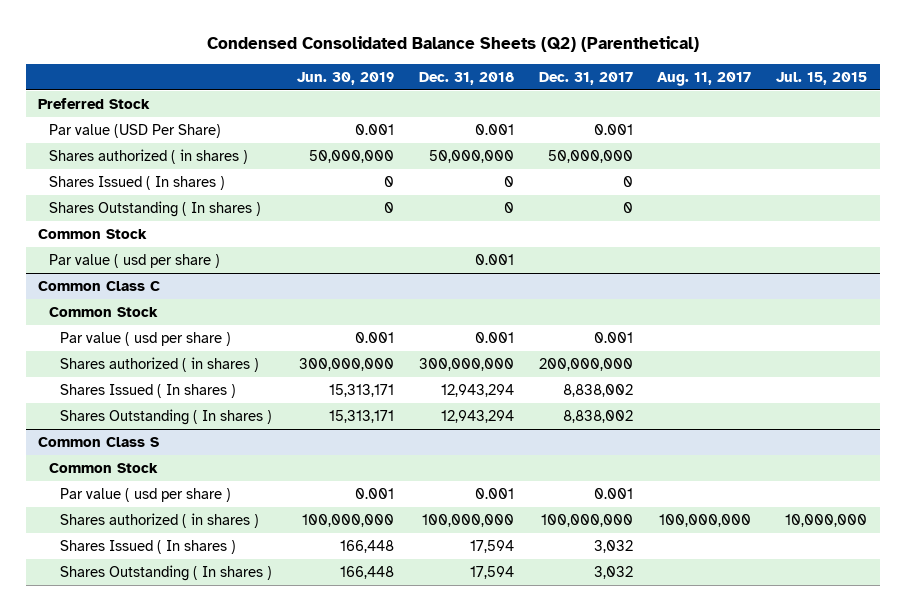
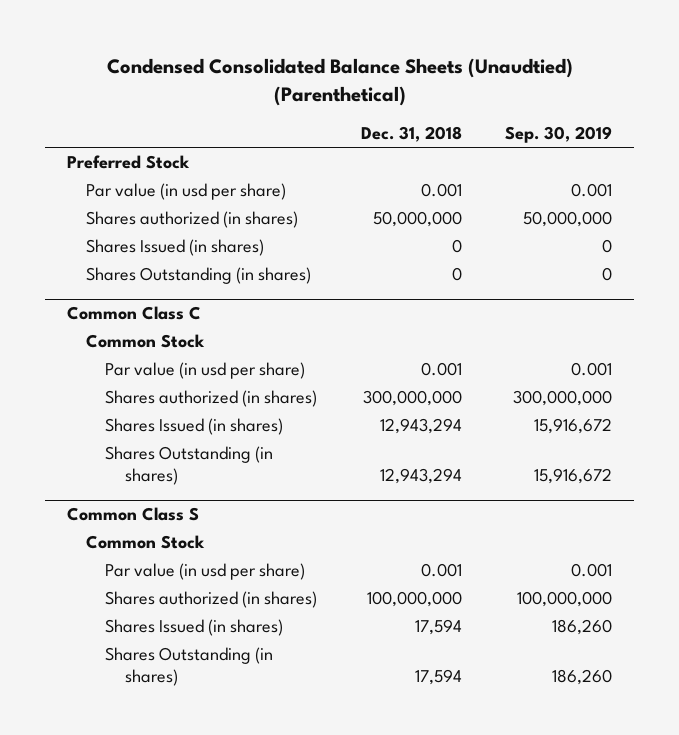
[206,35,699,52] Condensed Consolidated Balance Sheets (Q2) (Parenthetical) -> [106,58,573,107] Condensed Consolidated Balance Sheets (Unaudtied) (Parenthetical)
[297,71,395,85] Jun. 30, 2019 -> none
[538,71,633,85] Dec. 31, 2017 -> none
[657,71,752,86] Aug. 11, 2017 -> none
[776,71,868,85] Jul. 15, 2015 -> none
none -> [505,126,613,144] Sep. 30, 2019
[38,229,148,240] Common Stock -> none
[49,254,221,269] Par value ( usd per share ) -> none
[49,124,222,139] Par value (USD Per Share) -> [86,182,287,200] Par value (in usd per share)
[49,149,249,165] Shares authorized ( in shares ) -> [86,210,299,228] Shares authorized (in shares)
[49,176,226,191] Shares Issued ( In shares ) -> [86,238,265,256] Shares Issued (in shares)
[49,201,262,218] Shares Outstanding ( In shares ) -> [86,266,312,284] Shares Outstanding (in shares)
[60,332,232,347] Par value ( usd per share ) -> [105,361,306,379] Par value (in usd per share)
[60,357,260,373] Shares authorized ( in shares ) -> [105,389,318,407] Shares authorized (in shares)
[60,384,237,399] Shares Issued ( In shares ) -> [105,417,284,435] Shares Issued (in shares)
[60,409,273,426] Shares Outstanding ( In shares ) -> [105,445,274,486] Shares Outstanding (in shares)
[60,488,232,503] Par value ( usd per share ) -> [105,562,306,580] Par value (in usd per share)
[60,513,260,529] Shares authorized ( in shares ) -> [105,590,318,608] Shares authorized (in shares)
[60,540,237,555] Shares Issued ( In shares ) -> [105,618,284,636] Shares Issued (in shares)
[60,565,273,582] Shares Outstanding ( In shares ) -> [105,646,274,687] Shares Outstanding (in shares)

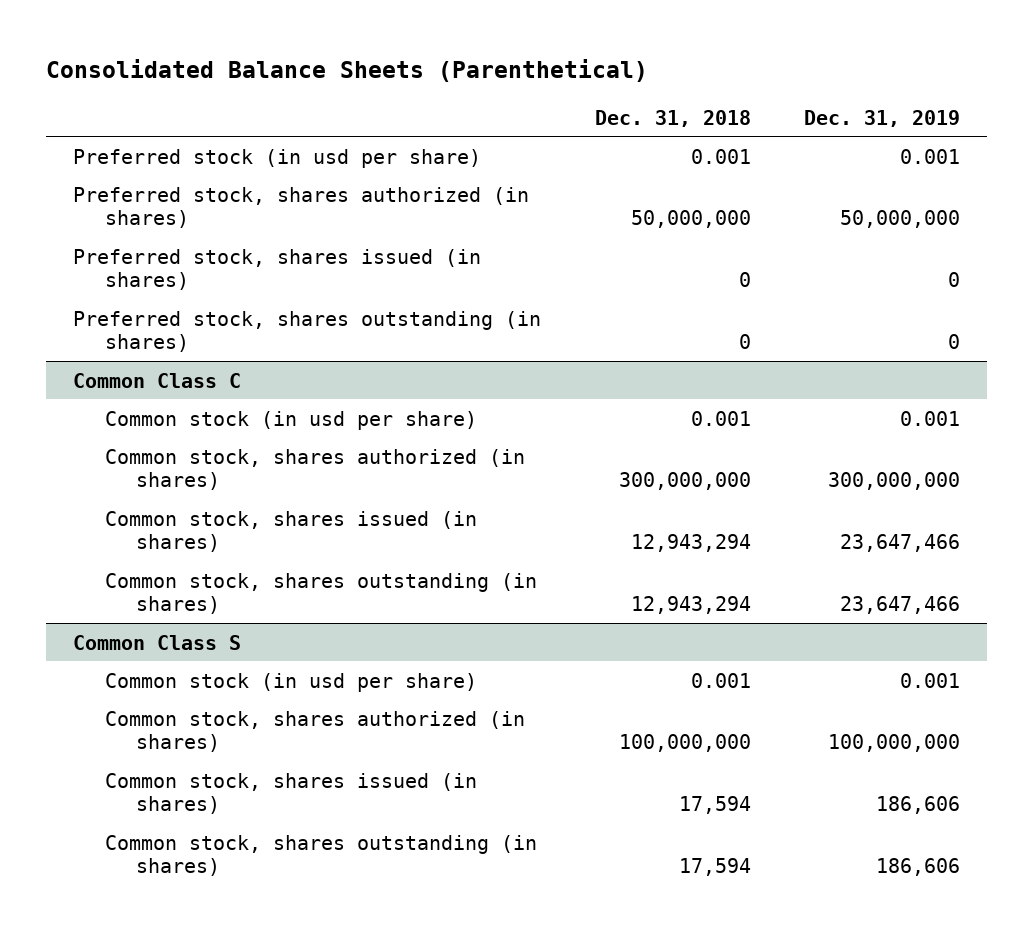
[106,58,573,107] Condensed Consolidated Balance Sheets (Unaudtied) (Parenthetical) -> [46,58,649,82] Consolidated Balance Sheets (Parenthetical)
[505,126,613,144] Sep. 30, 2019 -> none
none -> [804,109,961,127] Dec. 31, 2019
[67,154,191,169] Preferred Stock -> none
[86,182,287,200] Par value (in usd per share) -> [73,148,482,168] Preferred stock (in usd per share)
[86,210,299,228] Shares authorized (in shares) -> [73,186,530,229] Preferred stock, shares authorized (in shares)
[86,238,265,256] Shares Issued (in shares) -> [73,248,482,291] Preferred stock, shares issued (in shares)
[86,266,312,284] Shares Outstanding (in shares) -> [73,310,542,353] Preferred stock, shares outstanding (in shares)
[86,333,206,348] Common Stock -> none
[105,361,306,379] Par value (in usd per share) -> [104,410,477,430] Common stock (in usd per share)
[105,389,318,407] Shares authorized (in shares) -> [104,448,525,491] Common stock, shares authorized (in shares)
[105,417,284,435] Shares Issued (in shares) -> [104,510,477,553] Common stock, shares issued (in shares)
[105,445,274,486] Shares Outstanding (in shares) -> [104,572,537,615] Common stock, shares outstanding (in shares)
[86,534,206,549] Common Stock -> none
[105,562,306,580] Par value (in usd per share) -> [104,672,477,692] Common stock (in usd per share)
[105,590,318,608] Shares authorized (in shares) -> [104,710,525,753] Common stock, shares authorized (in shares)
[105,618,284,636] Shares Issued (in shares) -> [104,772,477,815] Common stock, shares issued (in shares)
[105,646,274,687] Shares Outstanding (in shares) -> [104,834,537,877] Common stock, shares outstanding (in shares)

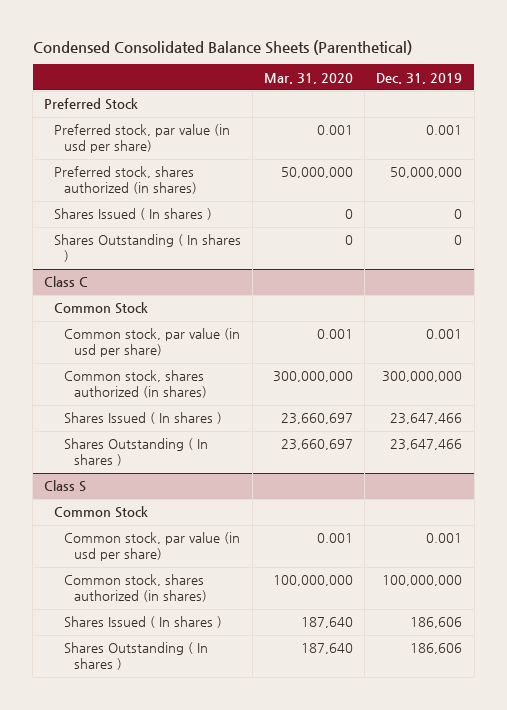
[46,58,649,82] Consolidated Balance Sheets (Parenthetical) -> [32,39,412,55] Condensed Consolidated Balance Sheets (Parenthetical)
[594,109,751,127] Dec. 31, 2018 -> none
none -> [264,72,354,84] Mar. 31, 2020
none -> [44,98,139,111] Preferred Stock
[73,148,482,168] Preferred stock (in usd per share) -> [54,124,231,154] Preferred stock, par value (in usd per share)
[73,248,482,291] Preferred stock, shares issued (in shares) -> [54,208,213,221] Shares Issued ( In shares )
[73,310,542,353] Preferred stock, shares outstanding (in shares) -> [54,234,242,263] Shares Outstanding ( In shares )
[73,372,242,388] Common Class C -> [44,276,89,288] Class C
none -> [54,302,149,315] Common Stock
[104,410,477,430] Common stock (in usd per share) -> [64,328,241,358] Common stock, par value (in usd per share)
[104,510,477,553] Common stock, shares issued (in shares) -> [64,412,223,425] Shares Issued ( In shares )
[104,572,537,615] Common stock, shares outstanding (in shares) -> [64,438,209,467] Shares Outstanding ( In shares )
[73,634,242,650] Common Class S -> [44,480,87,493] Class S
none -> [54,506,149,519] Common Stock
[104,672,477,692] Common stock (in usd per share) -> [64,532,241,562] Common stock, par value (in usd per share)
[104,772,477,815] Common stock, shares issued (in shares) -> [64,616,223,629] Shares Issued ( In shares )
[104,834,537,877] Common stock, shares outstanding (in shares) -> [64,642,209,671] Shares Outstanding ( In shares )

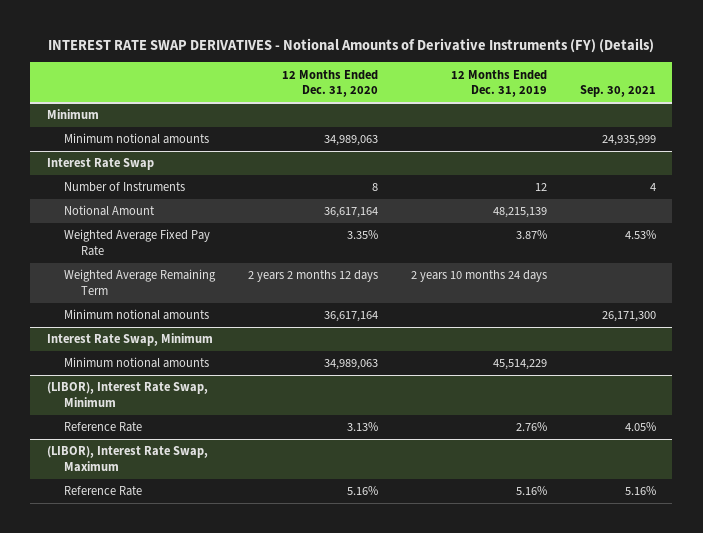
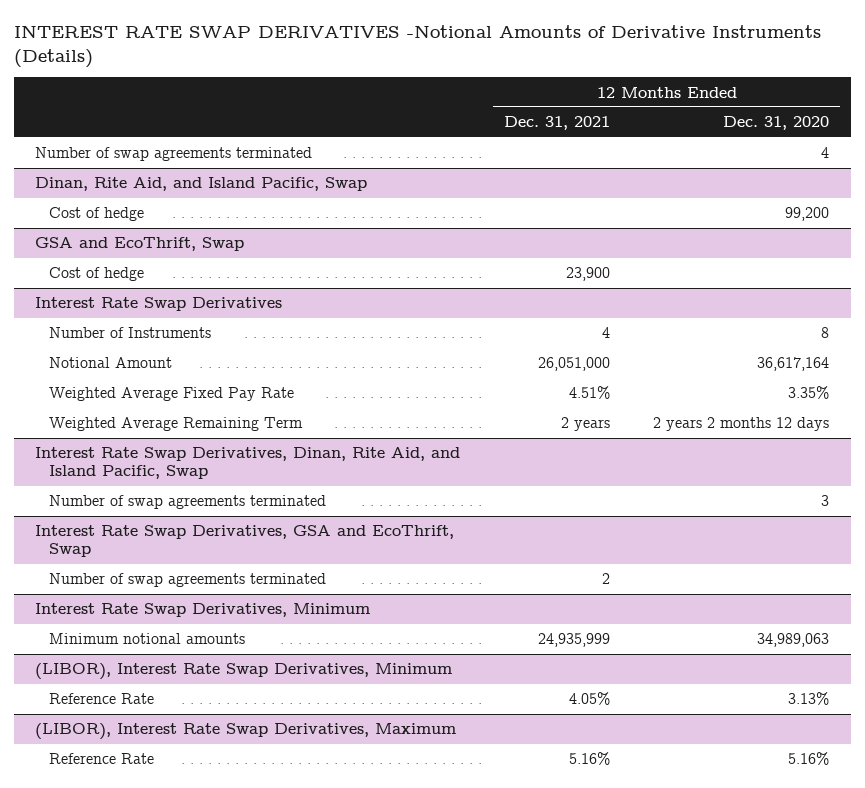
[48,37,655,53] INTEREST RATE SWAP DERIVATIVES - Notional Amounts of Derivative Instruments (FY) (Details) -> [13,24,821,68] INTEREST RATE SWAP DERIVATIVES -Notional Amounts of Derivative Instruments (Details)
[450,69,547,98] 12 Months Ended Dec. 31, 2019 -> none
[579,85,656,98] Sep. 30, 2021 -> none
none -> [503,116,610,131] Dec. 31, 2021
[46,109,99,120] Minimum -> none
[63,133,209,145] Minimum notional amounts -> none
none -> [35,147,313,162] Number of swap agreements terminated
none -> [35,177,368,192] Dinan, Rite Aid, and Island Pacific, Swap
none -> [49,207,145,222] Cost of hedge
none -> [35,237,245,252] GSA and EcoThrift, Swap
none -> [49,267,145,282] Cost of hedge
[46,158,154,171] Interest Rate Swap -> [35,297,283,312] Interest Rate Swap Derivatives
[63,309,209,321] Minimum notional amounts -> none
none -> [35,447,461,480] Interest Rate Swap Derivatives, Dinan, Rite Aid, and Island Pacific, Swap
none -> [49,495,327,510] Number of swap agreements terminated
none -> [35,525,455,558] Interest Rate Swap Derivatives, GSA and EcoThrift, Swap
none -> [49,573,327,588] Number of swap agreements terminated
[46,333,213,347] Interest Rate Swap, Minimum -> [35,603,371,618] Interest Rate Swap Derivatives, Minimum
[46,382,208,407] (LIBOR), Interest Rate Swap, Minimum -> [35,663,453,681] (LIBOR), Interest Rate Swap Derivatives, Minimum
[46,446,208,472] (LIBOR), Interest Rate Swap, Maximum -> [35,723,457,741] (LIBOR), Interest Rate Swap Derivatives, Maximum

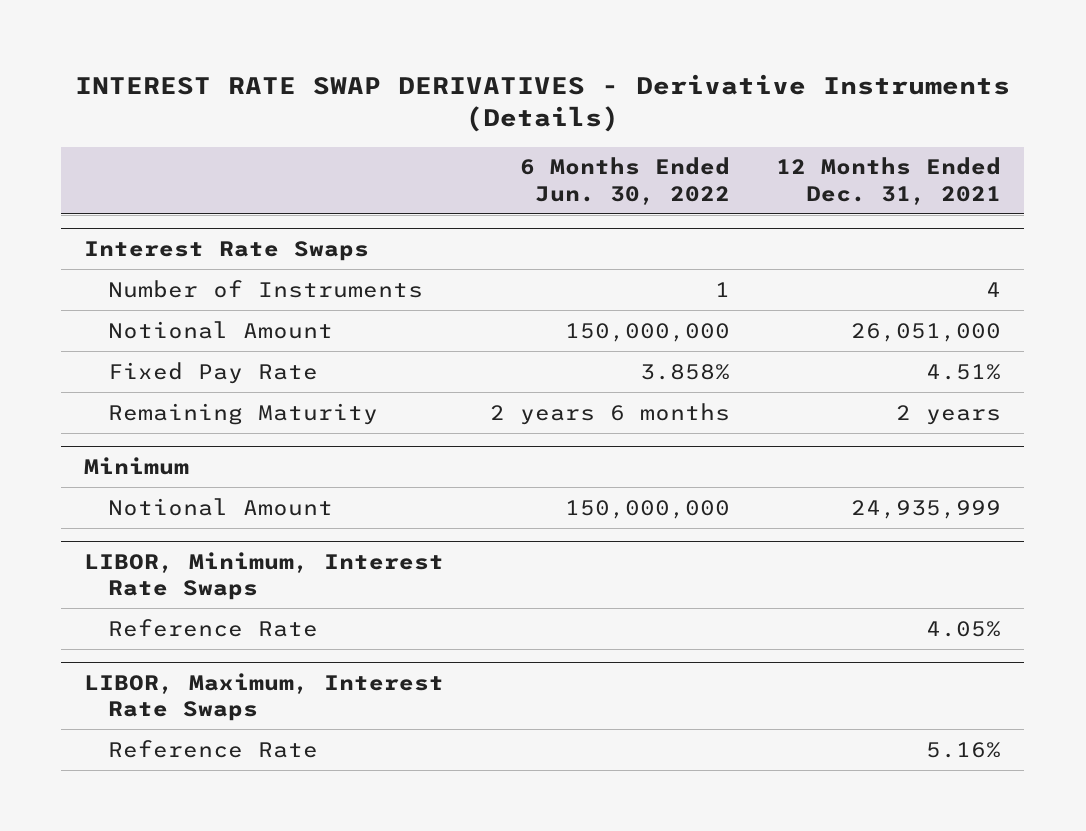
[13,24,821,68] INTEREST RATE SWAP DERIVATIVES -Notional Amounts of Derivative Instruments (Details) -> [74,73,1010,132] INTEREST RATE SWAP DERIVATIVES - Derivative Instruments (Details)
[723,116,830,131] Dec. 31, 2020 -> none
none -> [520,157,731,205] 6 Months Ended Jun. 30, 2022
[35,147,313,162] Number of swap agreements terminated -> none
[35,177,368,192] Dinan, Rite Aid, and Island Pacific, Swap -> none
[49,207,145,222] Cost of hedge -> none
[35,237,245,252] GSA and EcoThrift, Swap -> none
[49,267,145,282] Cost of hedge -> none
[35,297,283,312] Interest Rate Swap Derivatives -> [84,240,370,261] Interest Rate Swaps
[49,417,304,432] Weighted Average Remaining Term -> none
[35,447,461,480] Interest Rate Swap Derivatives, Dinan, Rite Aid, and Island Pacific, Swap -> none
[49,495,327,510] Number of swap agreements terminated -> none
[35,525,455,558] Interest Rate Swap Derivatives, GSA and EcoThrift, Swap -> none
[49,573,327,588] Number of swap agreements terminated -> none
[35,603,371,618] Interest Rate Swap Derivatives, Minimum -> none
[49,387,295,402] Weighted Average Fixed Pay Rate -> [108,361,319,384] Fixed Pay Rate
none -> [108,402,379,425] Remaining Maturity
none -> [84,456,190,475] Minimum
[49,633,246,645] Minimum notional amounts -> [108,497,334,516] Notional Amount
[35,663,453,681] (LIBOR), Interest Rate Swap Derivatives, Minimum -> [84,551,445,601] LIBOR, Minimum, Interest Rate Swaps
[35,723,457,741] (LIBOR), Interest Rate Swap Derivatives, Maximum -> [84,672,445,722] LIBOR, Maximum, Interest Rate Swaps

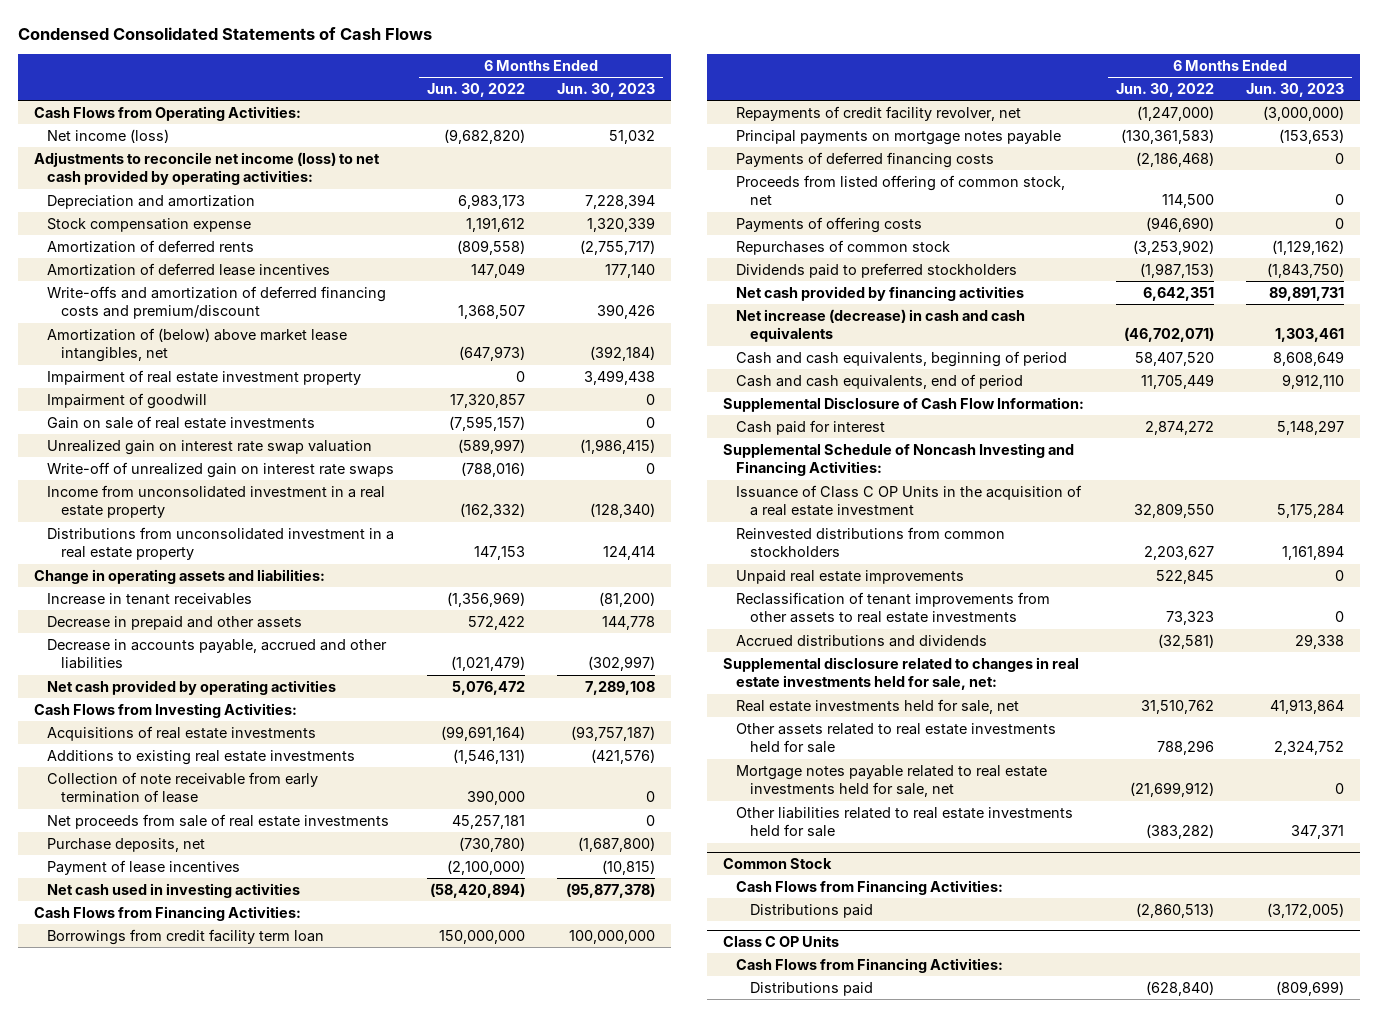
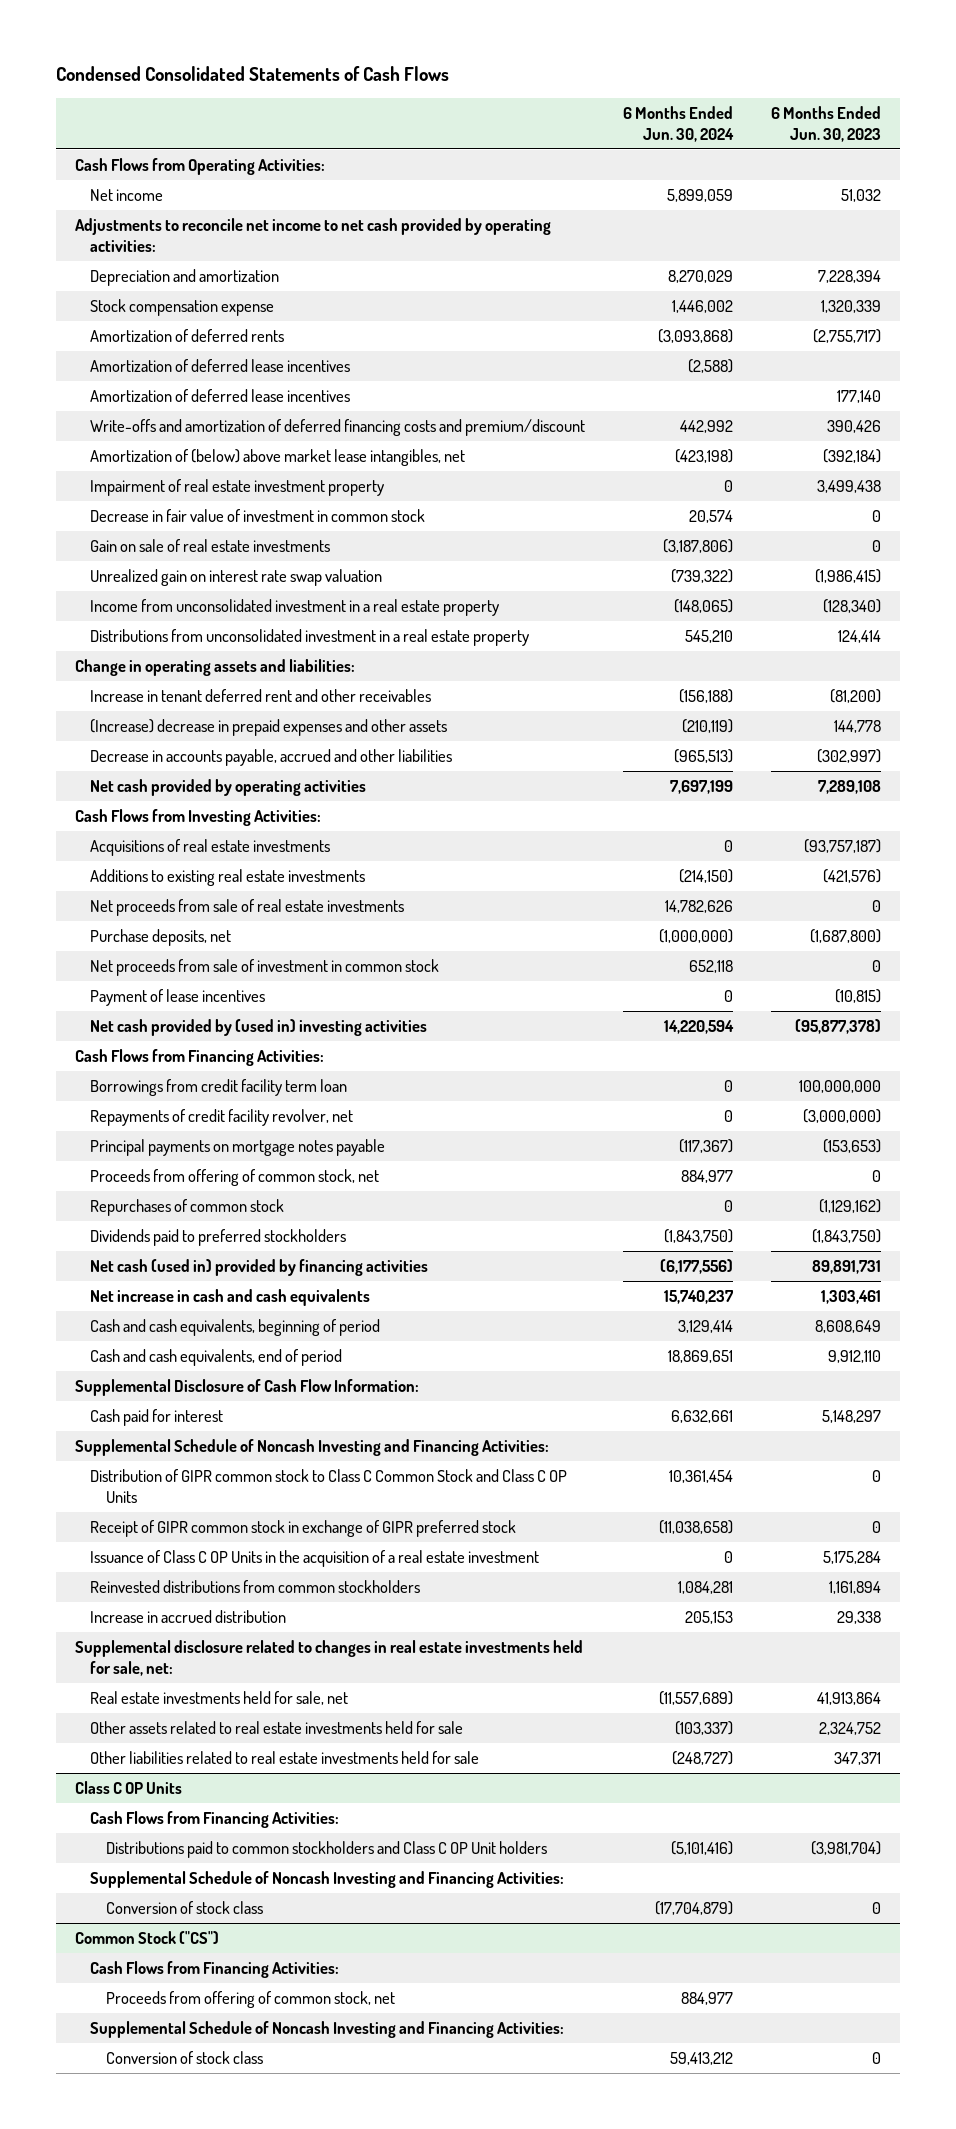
[426,83,525,98] Jun. 30, 2022 -> none
none -> [623,105,735,142] 6 Months Ended Jun. 30, 2024
[47,128,170,143] Net income (loss) -> [90,188,164,201] Net income
[33,151,380,186] Adjustments to reconcile net income (loss) to net cash provided by operating activities: -> [74,217,551,253] Adjustments to reconcile net income to net cash provided by operating activities:
none -> [90,358,351,372] Amortization of deferred lease incentives
[47,392,208,409] Impairment of goodwill -> none
none -> [90,508,426,522] Decrease in fair value of investment in common stock
[47,461,395,478] Write-off of unrealized gain on interest rate swaps -> none
[47,592,253,605] Increase in tenant receivables -> [90,688,432,702] Increase in tenant deferred rent and other receivables
[47,615,303,630] Decrease in prepaid and other assets -> [90,718,448,736] (Increase) decrease in prepaid expenses and other assets
[47,771,319,804] Collection of note receivable from early termination of lease -> none
none -> [90,958,440,976] Net proceeds from sale of investment in common stock
[47,882,301,898] Net cash used in investing activities -> [90,1018,428,1036] Net cash provided by (used in) investing activities
[736,151,995,168] Payments of deferred financing costs -> none
[736,216,923,233] Payments of offering costs -> none
[736,174,1066,206] Proceeds from listed offering of common stock, net -> [90,1168,380,1186] Proceeds from offering of common stock, net
[736,285,1025,301] Net cash provided by financing activities -> [90,1258,429,1276] Net cash (used in) provided by financing activities
[736,308,1026,343] Net increase (decrease) in cash and cash equivalents -> [90,1288,371,1306] Net increase in cash and cash equivalents
none -> [90,1468,568,1504] Distribution of GIPR common stock to Class C Common Stock and Class C OP Units
none -> [90,1519,517,1537] Receipt of GIPR common stock in exchange of GIPR preferred stock
[736,569,965,584] Unpaid real estate improvements -> none
[736,591,1051,624] Reclassification of tenant improvements from other assets to real estate investments -> none
[736,634,988,647] Accrued distributions and dividends -> [90,1609,287,1623] Increase in accrued distribution
[736,764,1048,798] Mortgage notes payable related to real estate investments held for sale, net -> none
[722,858,832,870] Common Stock -> none
[736,879,1004,895] Cash Flows from Financing Activities: -> none
[749,903,873,918] Distributions paid -> none
[749,981,873,996] Distributions paid -> none
none -> [106,1840,548,1858] Distributions paid to common stockholders and Class C OP Unit holders
none -> [90,1870,565,1888] Supplemental Schedule of Noncash Investing and Financing Activities:
none -> [106,1900,264,1914] Conversion of stock class
none -> [74,1930,219,1944] Common Stock ("CS")
none -> [90,1960,340,1978] Cash Flows from Financing Activities:
none -> [106,1990,396,2008] Proceeds from offering of common stock, net
none -> [90,2020,565,2038] Supplemental Schedule of Noncash Investing and Financing Activities:
none -> [106,2050,264,2064] Conversion of stock class

